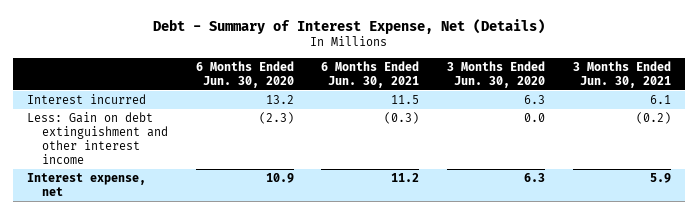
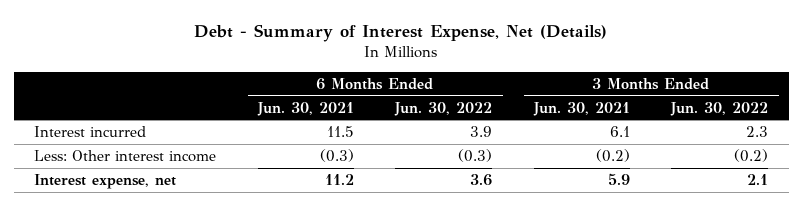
[195,60,294,89] 6 Months Ended Jun. 30, 2020 -> none
[447,60,546,89] 3 Months Ended Jun. 30, 2020 -> none
none -> [394,101,493,116] Jun. 30, 2022
none -> [670,101,769,116] Jun. 30, 2022
[26,111,169,165] Less: Gain on debt extinguishment and other interest income -> none
none -> [34,150,217,163] Less: Other interest income

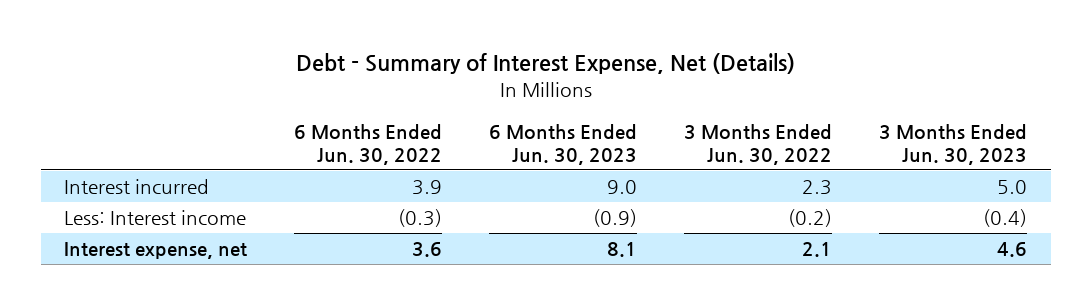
[256,101,354,116] Jun. 30, 2021 -> none
[532,101,630,116] Jun. 30, 2021 -> none
none -> [489,123,638,165] 6 Months Ended Jun. 30, 2023
none -> [879,123,1028,165] 3 Months Ended Jun. 30, 2023
[34,150,217,163] Less: Other interest income -> [64,210,247,226] Less: Interest income

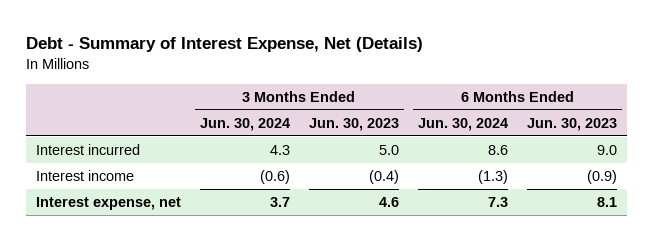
[294,123,443,165] 6 Months Ended Jun. 30, 2022 -> none
[684,123,833,165] 3 Months Ended Jun. 30, 2022 -> none
none -> [199,117,290,131] Jun. 30, 2024
none -> [418,117,509,131] Jun. 30, 2024
[64,210,247,226] Less: Interest income -> [35,170,134,182] Interest income

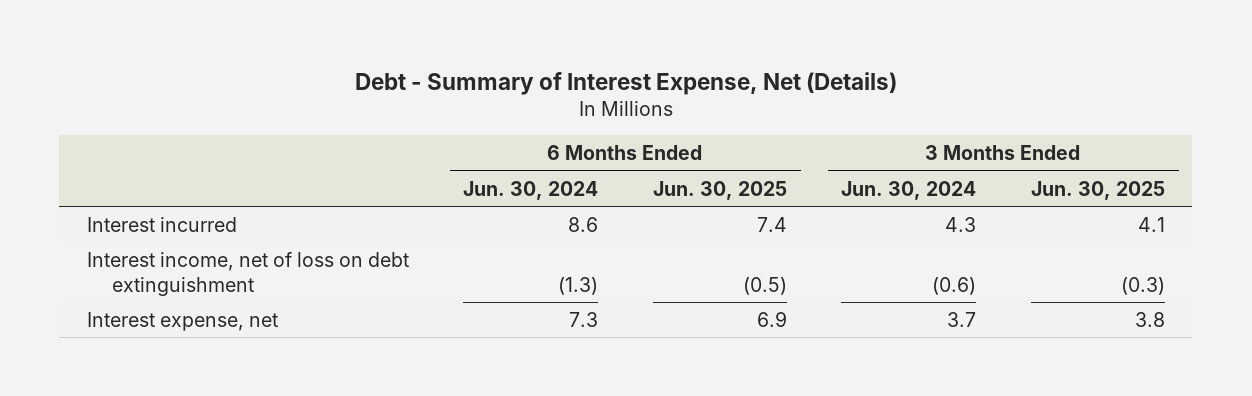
[308,117,399,131] Jun. 30, 2023 -> none
[527,117,618,131] Jun. 30, 2023 -> none
none -> [652,180,787,200] Jun. 30, 2025
none -> [1031,180,1166,200] Jun. 30, 2025
[35,170,134,182] Interest income -> [86,251,409,296] Interest income, net of loss on debt extinguishment

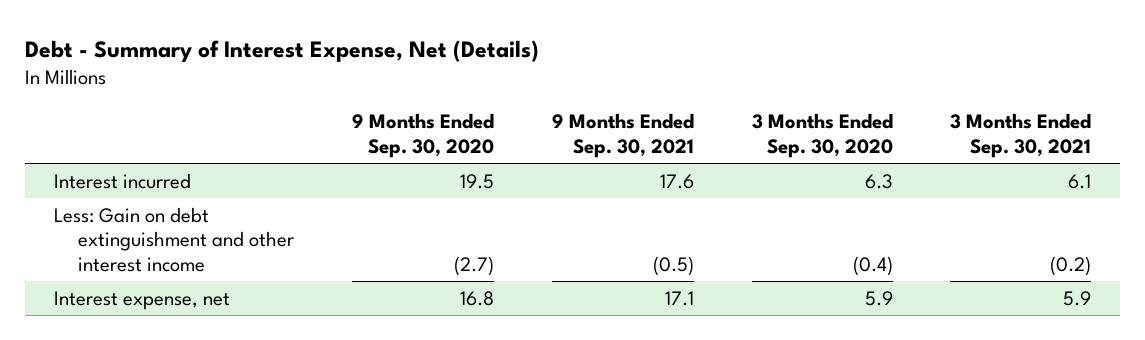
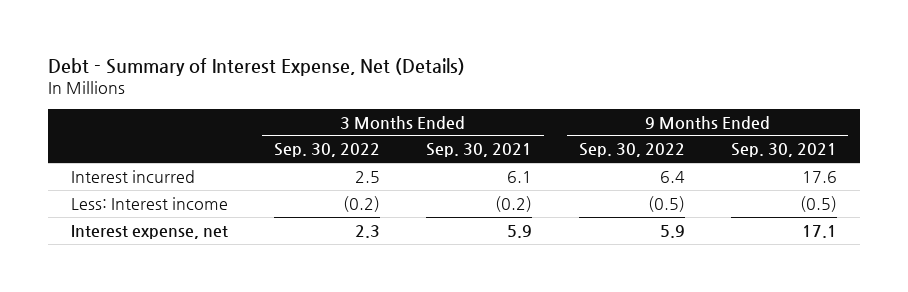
[352,113,495,158] 9 Months Ended Sep. 30, 2020 -> none
[751,113,893,158] 3 Months Ended Sep. 30, 2020 -> none
none -> [273,143,380,158] Sep. 30, 2022
none -> [578,143,685,158] Sep. 30, 2022
[54,206,295,272] Less: Gain on debt extinguishment and other interest income -> none
none -> [70,196,228,210] Less: Interest income

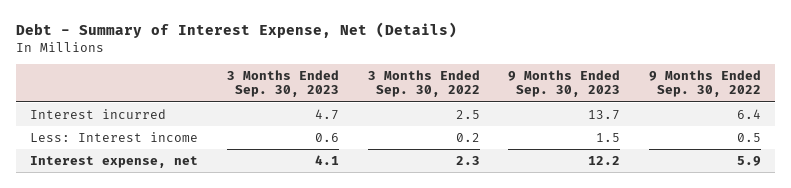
[426,143,533,158] Sep. 30, 2021 -> none
[730,143,837,158] Sep. 30, 2021 -> none
none -> [227,69,340,98] 3 Months Ended Sep. 30, 2023
none -> [508,69,621,98] 9 Months Ended Sep. 30, 2023
[342,195,380,212] (0.2) -> [455,132,480,142] 0.2
[647,195,685,212] (0.5) -> [737,132,762,142] 0.5

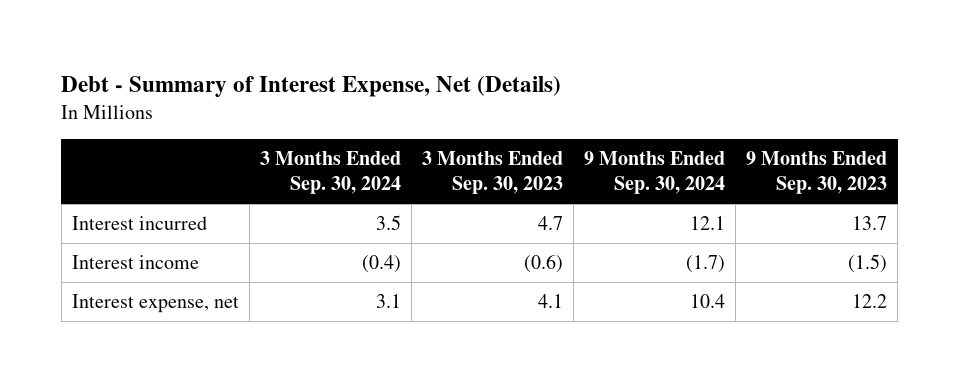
[367,69,480,98] 3 Months Ended Sep. 30, 2022 -> none
[649,69,762,98] 9 Months Ended Sep. 30, 2022 -> none
none -> [260,151,402,195] 3 Months Ended Sep. 30, 2024
none -> [584,151,726,195] 9 Months Ended Sep. 30, 2024
[30,131,199,142] Less: Interest income -> [72,255,200,270] Interest income
[315,132,340,142] 0.6 -> [524,254,564,274] (0.6)
[596,132,621,142] 1.5 -> [848,254,888,274] (1.5)

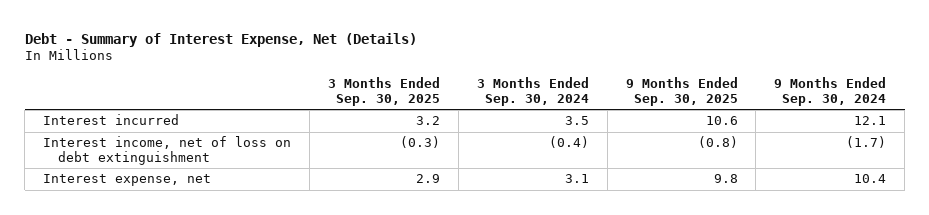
[422,151,564,195] 3 Months Ended Sep. 30, 2023 -> none
[746,151,888,195] 9 Months Ended Sep. 30, 2023 -> none
none -> [327,77,440,106] 3 Months Ended Sep. 30, 2025
none -> [625,77,738,106] 9 Months Ended Sep. 30, 2025
[72,255,200,270] Interest income -> [43,136,292,165] Interest income, net of loss on debt extinguishment

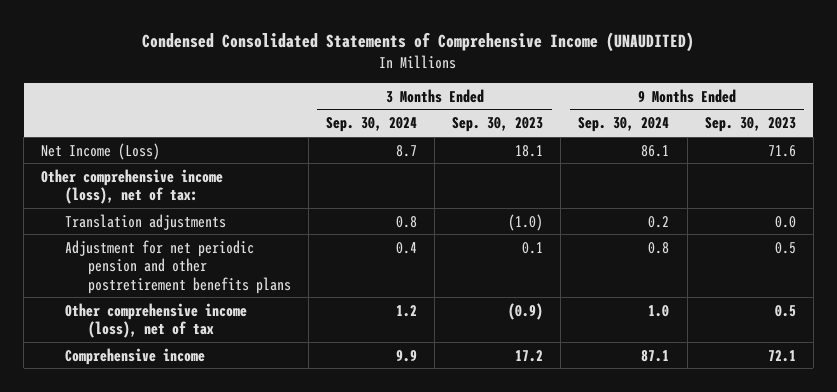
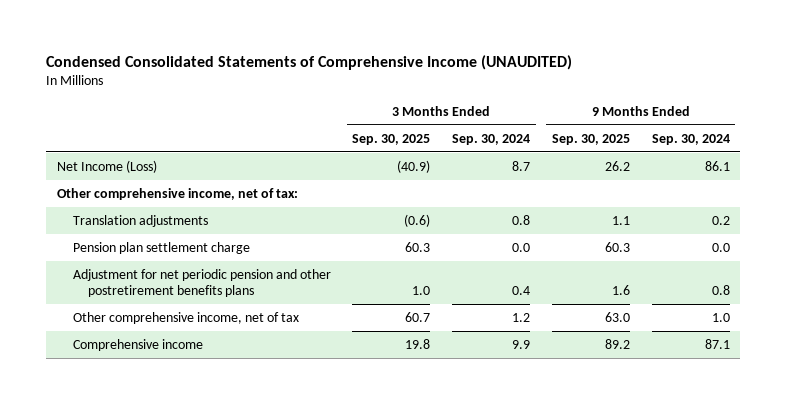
[452,117,544,133] Sep. 30, 2023 -> none
[704,117,796,133] Sep. 30, 2023 -> none
none -> [352,133,431,145] Sep. 30, 2025
none -> [551,133,630,145] Sep. 30, 2025
[41,168,224,205] Other comprehensive income (loss), net of tax: -> [57,187,299,200] Other comprehensive income, net of tax:
none -> [72,241,250,254] Pension plan settlement charge
[64,302,247,339] Other comprehensive income (loss), net of tax -> [72,311,299,324] Other comprehensive income, net of tax

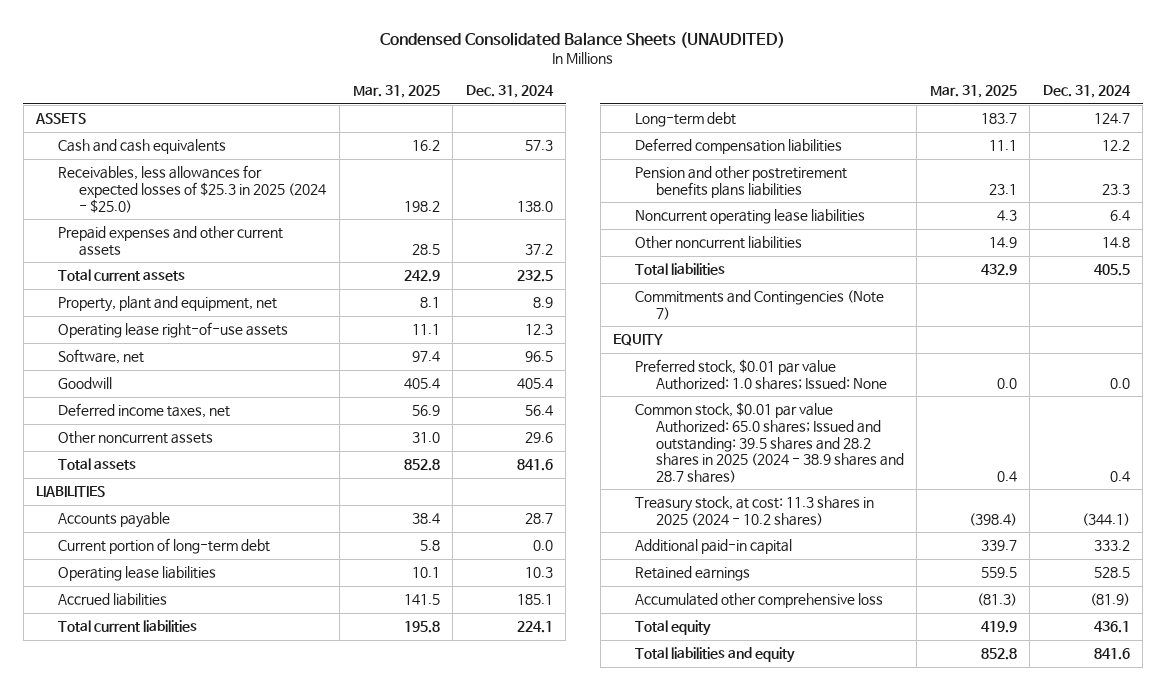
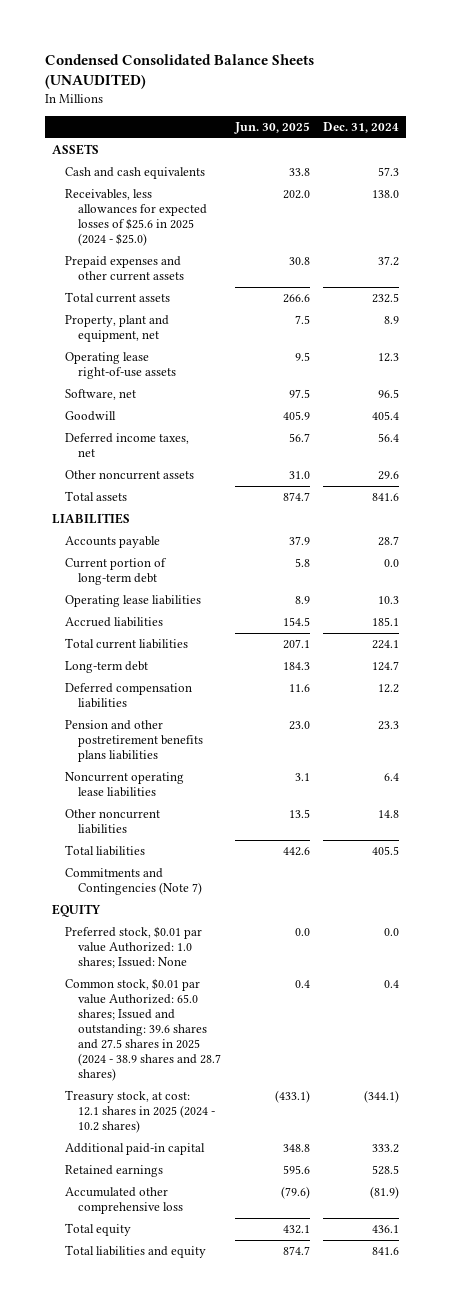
[352,85,440,99] Mar. 31, 2025 -> none
none -> [233,121,310,134] Jun. 30, 2025
[57,165,326,213] Receivables, less allowances for expected losses of $25.3 in 2025 (2024 - $25.0) -> [65,189,208,247] Receivables, less allowances for expected losses of $25.6 in 2025 (2024 - $25.0)
[634,402,904,484] Common stock, $0.01 par value Authorized: 65.0 shares; Issued and outstanding: 39.5 shares and 28.2 shares in 2025 (2024 - 38.9 shares and 28.7 shares) -> [65,978,222,1082] Common stock, $0.01 par value Authorized: 65.0 shares; Issued and outstanding: 39.6 shares and 27.5 shares in 2025 (2024 - 38.9 shares and 28.7 shares)
[634,496,874,526] Treasury stock, at cost: 11.3 shares in 2025 (2024 - 10.2 shares) -> [65,1090,216,1134] Treasury stock, at cost: 12.1 shares in 2025 (2024 - 10.2 shares)

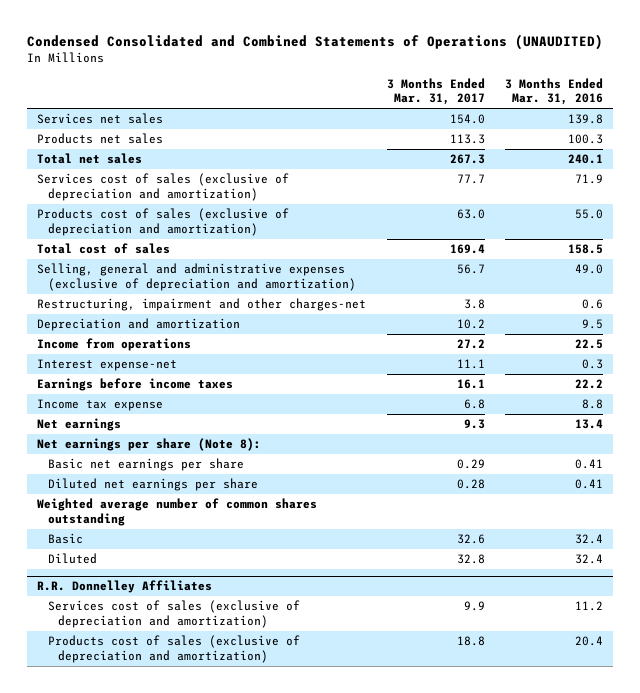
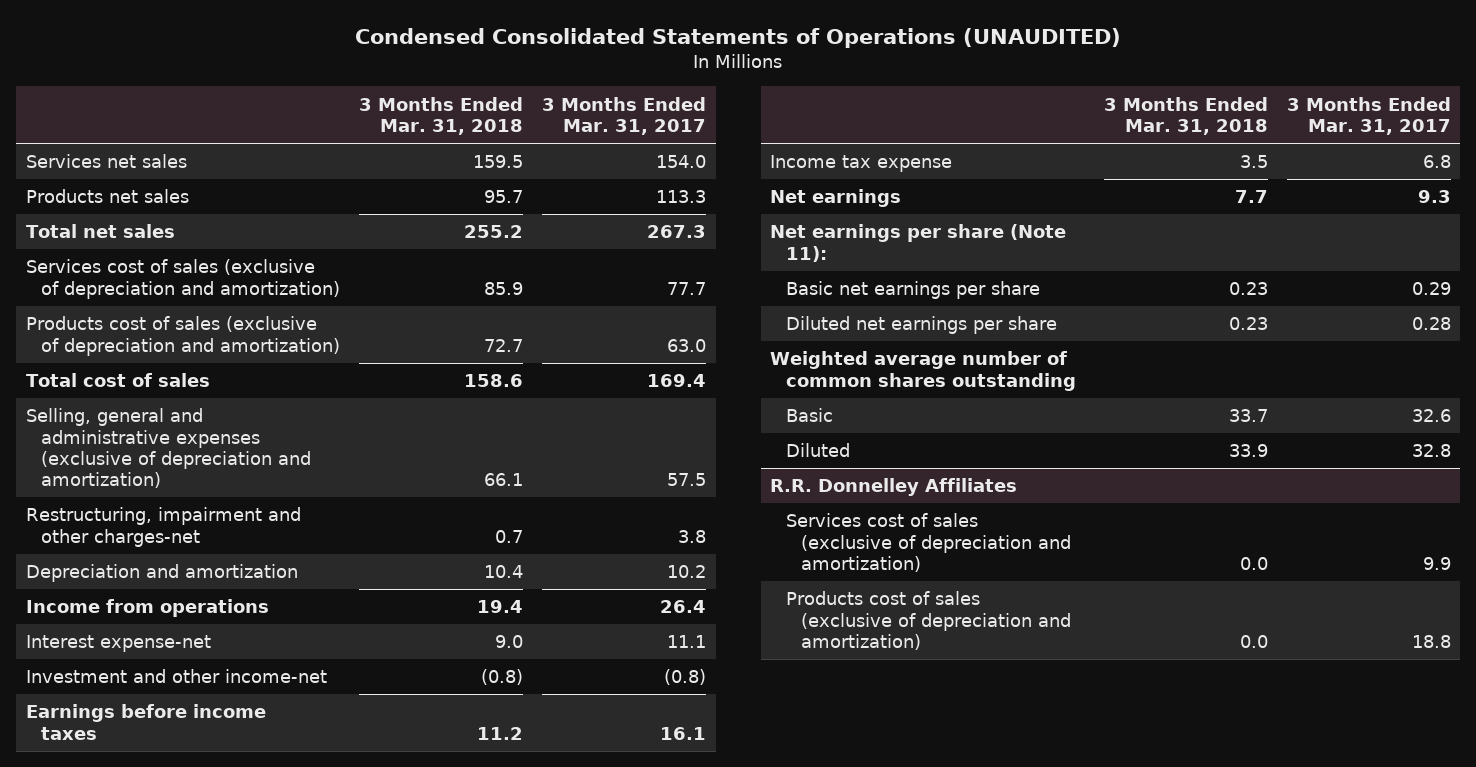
[27,33,604,50] Condensed Consolidated and Combined Statements of Operations (UNAUDITED) -> [355,28,1122,49] Condensed Consolidated Statements of Operations (UNAUDITED)
[504,77,603,106] 3 Months Ended Mar. 31, 2016 -> none
none -> [359,96,524,135] 3 Months Ended Mar. 31, 2018
[456,264,485,275] 56.7 -> [667,473,707,487] 57.5
[456,339,485,350] 27.2 -> [660,600,707,614] 26.4
none -> [25,669,327,684] Investment and other income-net
[37,438,262,452] Net earnings per share (Note 8): -> [770,224,1067,262] Net earnings per share (Note 11):

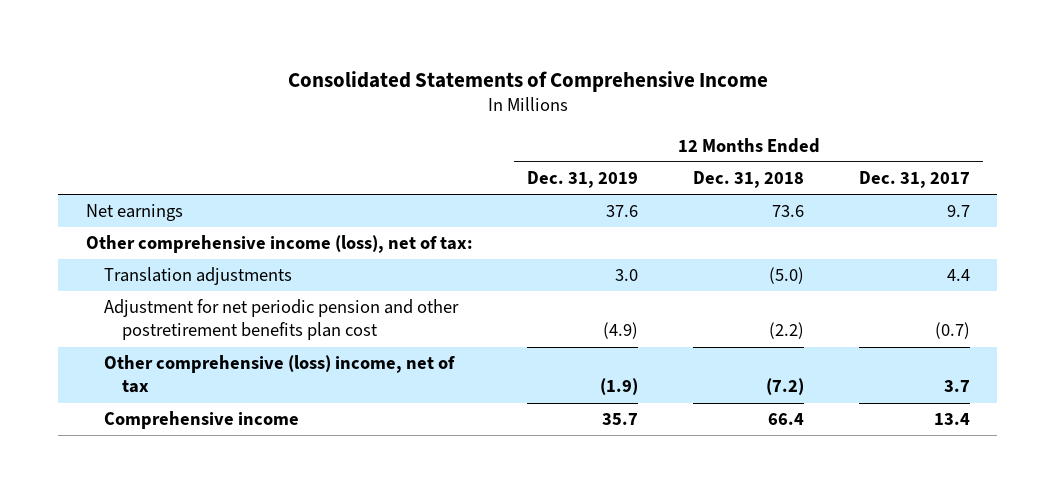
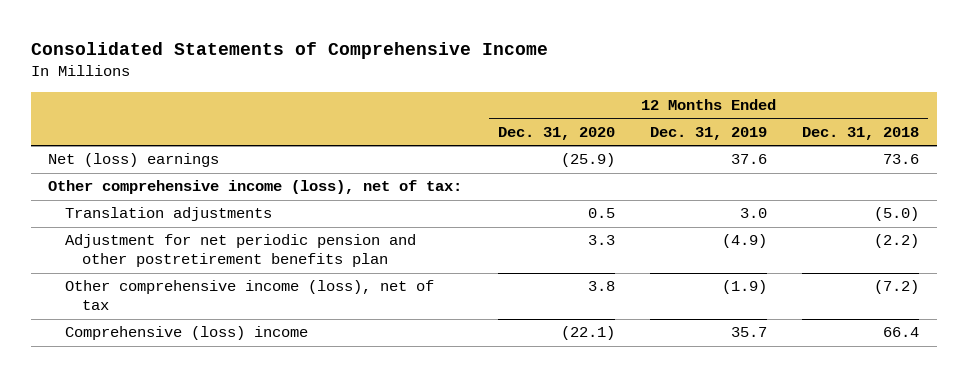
[858,171,970,189] Dec. 31, 2017 -> none
none -> [497,126,615,140] Dec. 31, 2020
[85,204,183,222] Net earnings -> [48,153,220,168] Net (loss) earnings
[103,299,459,341] Adjustment for net periodic pension and other postretirement benefits plan cost -> [65,234,417,268] Adjustment for net periodic pension and other postretirement benefits plan
[103,355,455,394] Other comprehensive (loss) income, net of tax -> [65,280,435,311] Other comprehensive income (loss), net of tax
[103,411,299,430] Comprehensive income -> [65,326,309,341] Comprehensive (loss) income

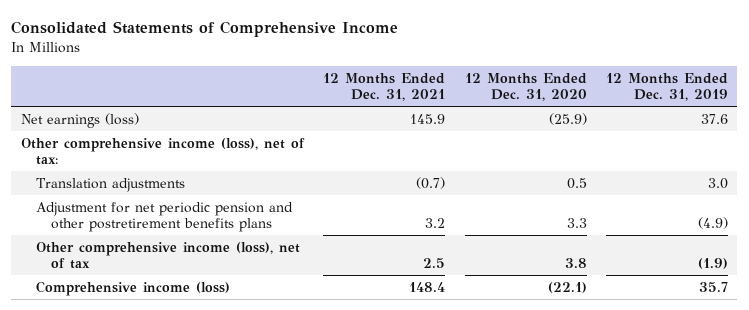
[802,126,920,140] Dec. 31, 2018 -> none
none -> [323,72,446,102] 12 Months Ended Dec. 31, 2021
[48,153,220,168] Net (loss) earnings -> [21,112,140,128] Net earnings (loss)
[65,234,417,268] Adjustment for net periodic pension and other postretirement benefits plan -> [35,201,293,233] Adjustment for net periodic pension and other postretirement benefits plans
[65,326,309,341] Comprehensive (loss) income -> [35,280,230,296] Comprehensive income (loss)

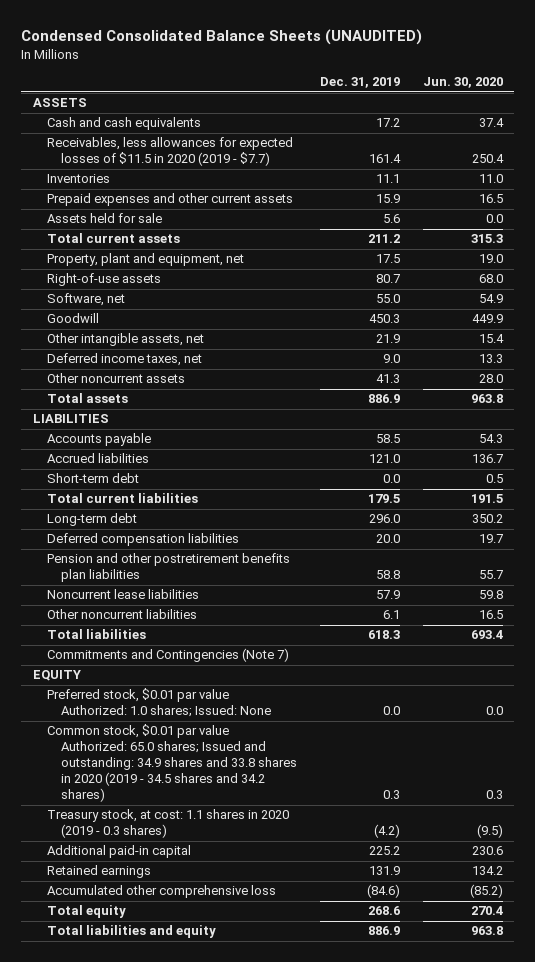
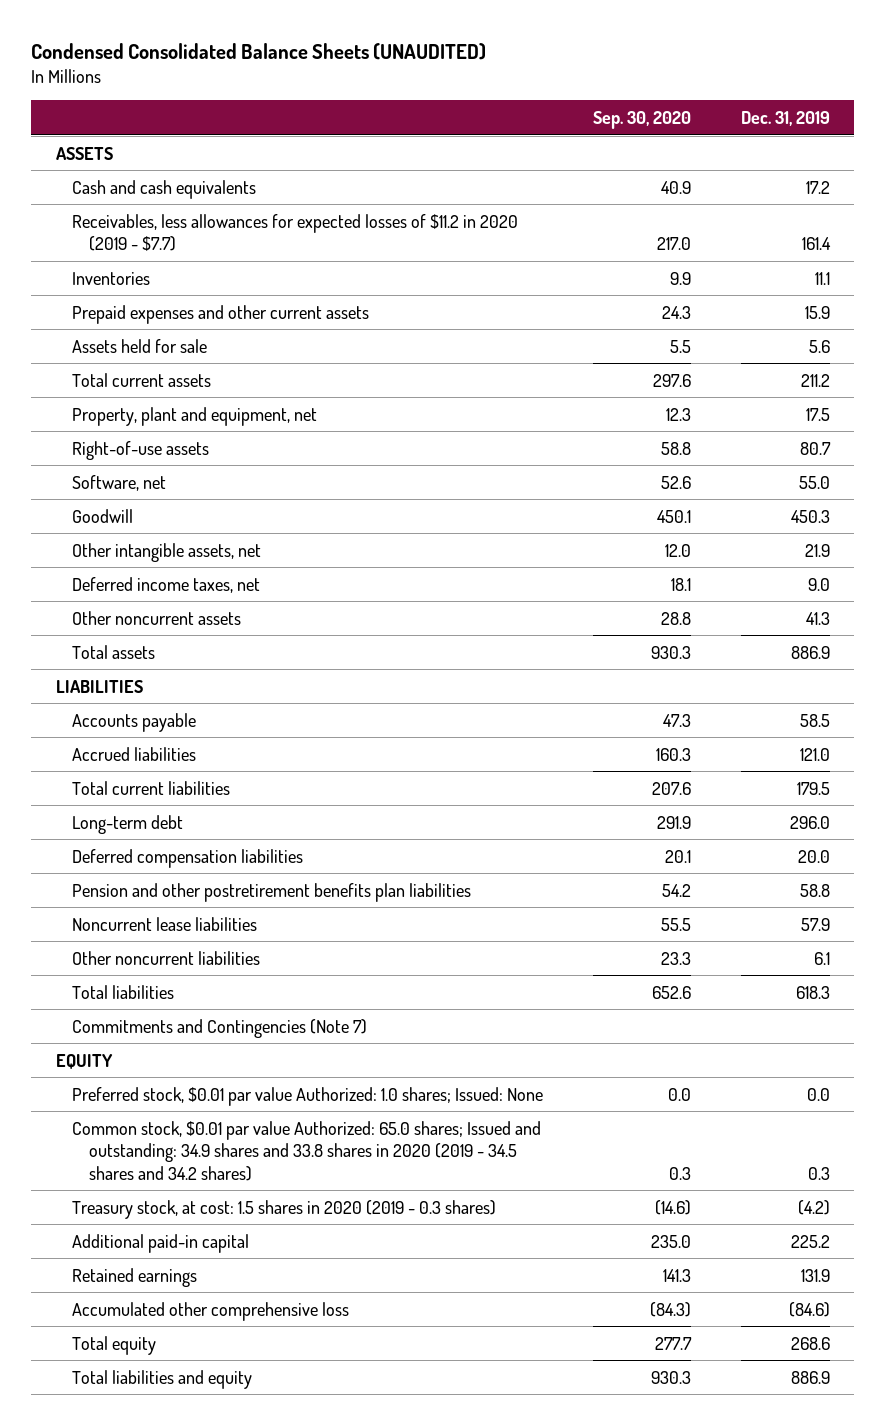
[422,77,503,89] Jun. 30, 2020 -> none
none -> [592,111,691,130] Sep. 30, 2020
[46,137,293,167] Receivables, less allowances for expected losses of $11.5 in 2020 (2019 - $7.7) -> [72,213,519,252] Receivables, less allowances for expected losses of $11.2 in 2020 (2019 - $7.7)
[46,473,139,484] Short-term debt -> none
[46,809,289,839] Treasury stock, at cost: 1.1 shares in 2020 (2019 - 0.3 shares) -> [72,1199,497,1219] Treasury stock, at cost: 1.5 shares in 2020 (2019 - 0.3 shares)

